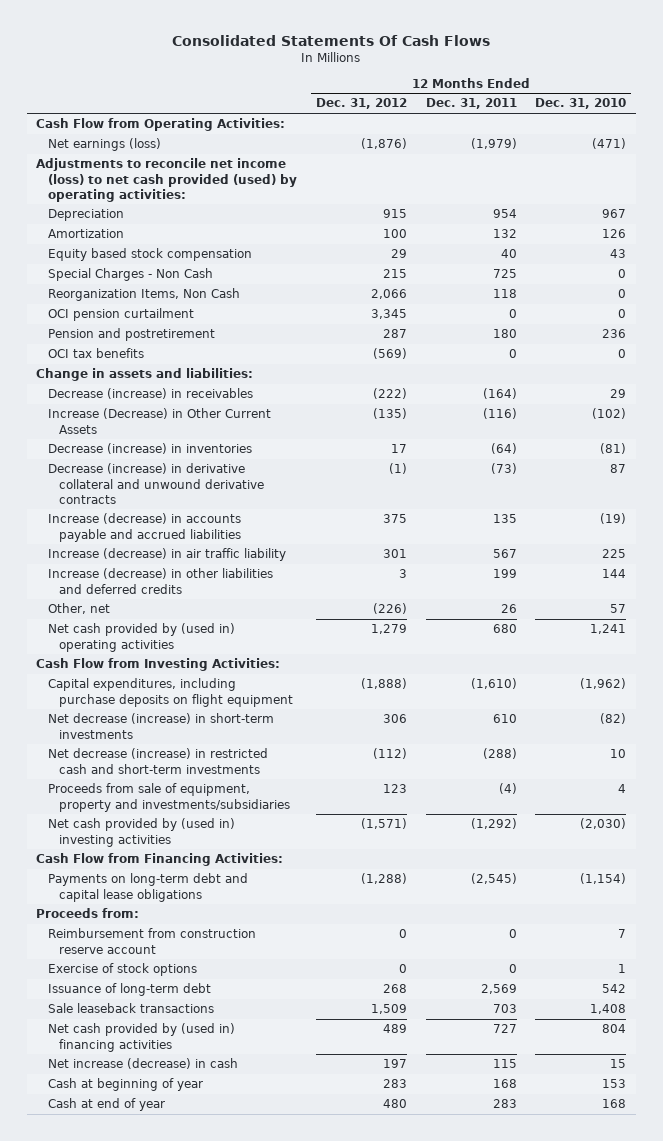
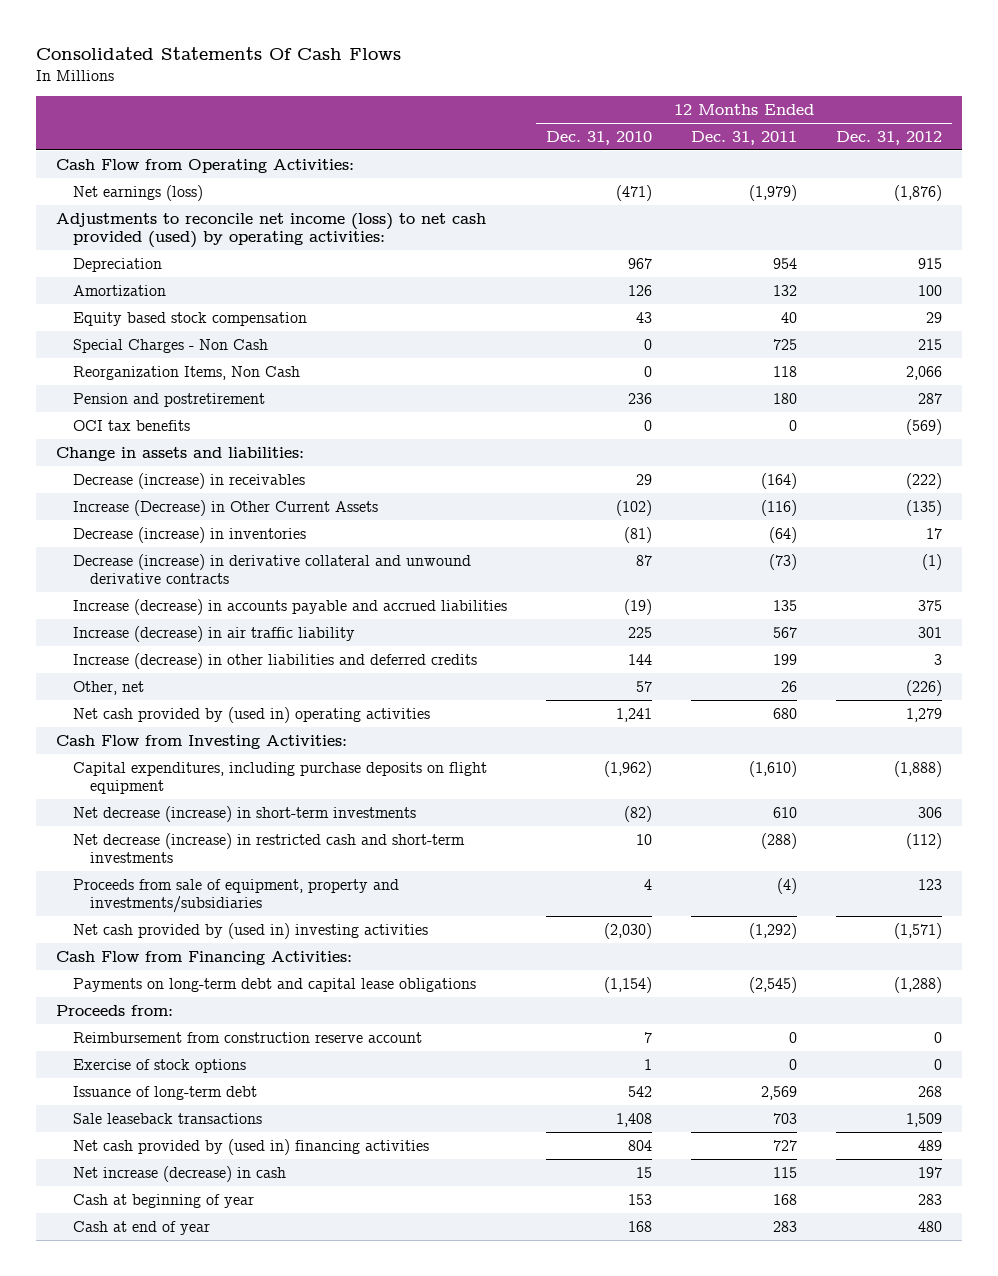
[47,308,194,322] OCI pension curtailment -> none

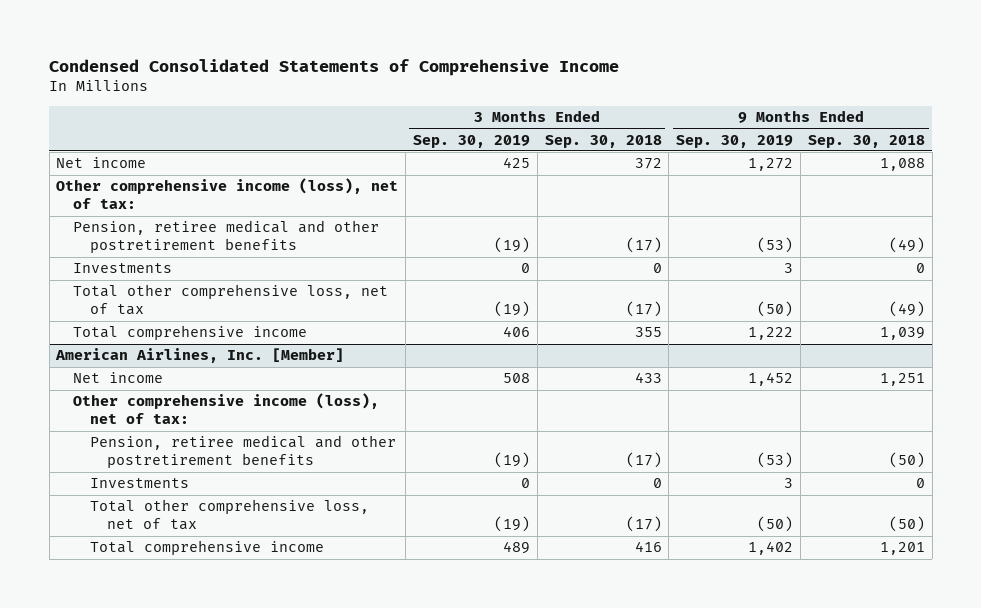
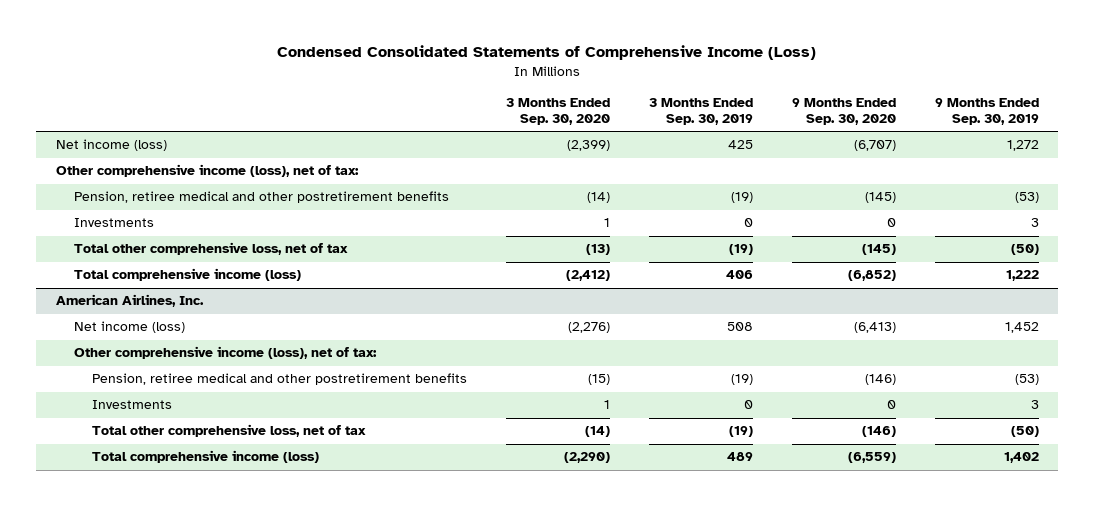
[49,58,620,76] Condensed Consolidated Statements of Comprehensive Income -> [277,45,817,61] Condensed Consolidated Statements of Comprehensive Income (Loss)
[544,134,662,148] Sep. 30, 2018 -> none
[807,134,925,148] Sep. 30, 2018 -> none
none -> [505,97,610,126] 3 Months Ended Sep. 30, 2020
none -> [791,97,896,126] 9 Months Ended Sep. 30, 2020
[56,157,147,169] Net income -> [55,139,167,152] Net income (loss)
[73,325,308,341] Total comprehensive income -> [73,268,301,282] Total comprehensive income (loss)
[55,348,345,364] American Airlines, Inc. [Member] -> [55,294,204,308] American Airlines, Inc.
[73,372,164,384] Net income -> [73,321,185,334] Net income (loss)
[90,540,325,556] Total comprehensive income -> [91,450,319,464] Total comprehensive income (loss)

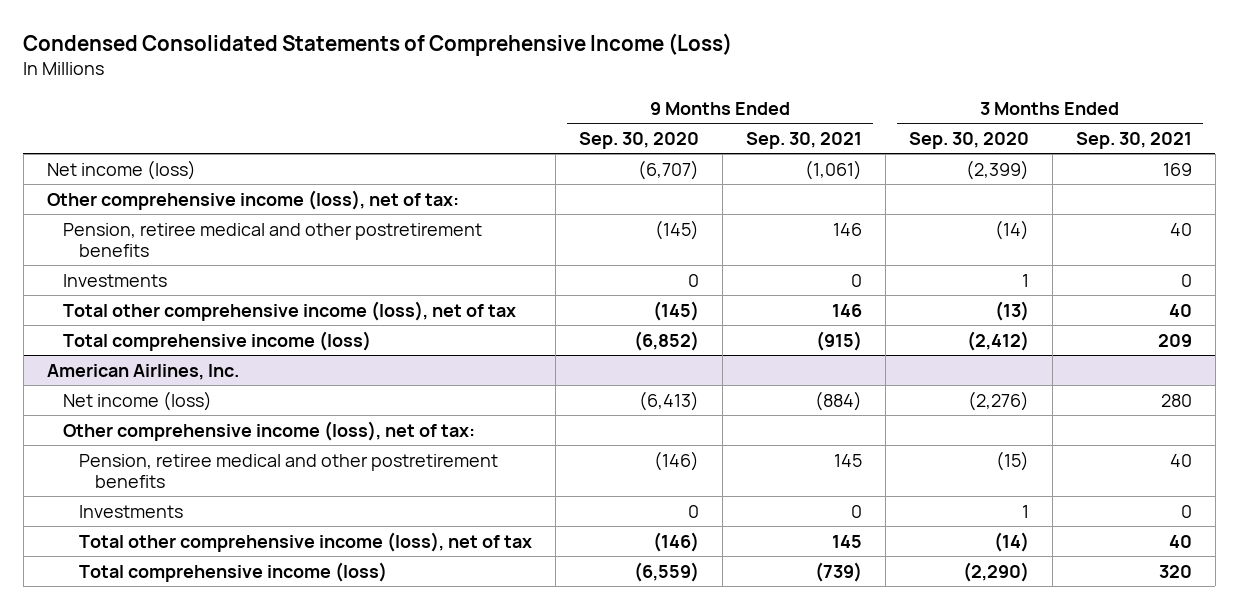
[648,97,753,126] 3 Months Ended Sep. 30, 2019 -> none
[934,97,1039,126] 9 Months Ended Sep. 30, 2019 -> none
none -> [745,131,862,149] Sep. 30, 2021
none -> [1075,131,1192,149] Sep. 30, 2021
[73,242,348,256] Total other comprehensive loss, net of tax -> [62,300,516,321] Total other comprehensive income (loss), net of tax
[91,424,366,438] Total other comprehensive loss, net of tax -> [78,531,532,552] Total other comprehensive income (loss), net of tax

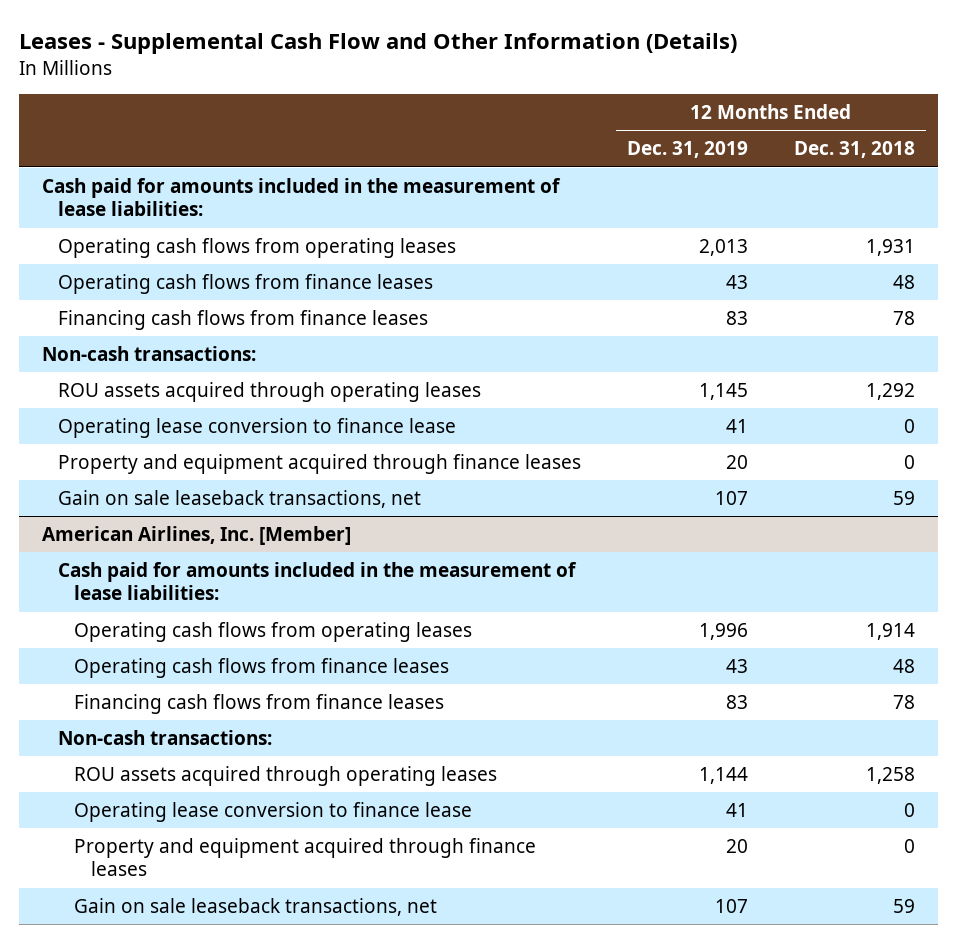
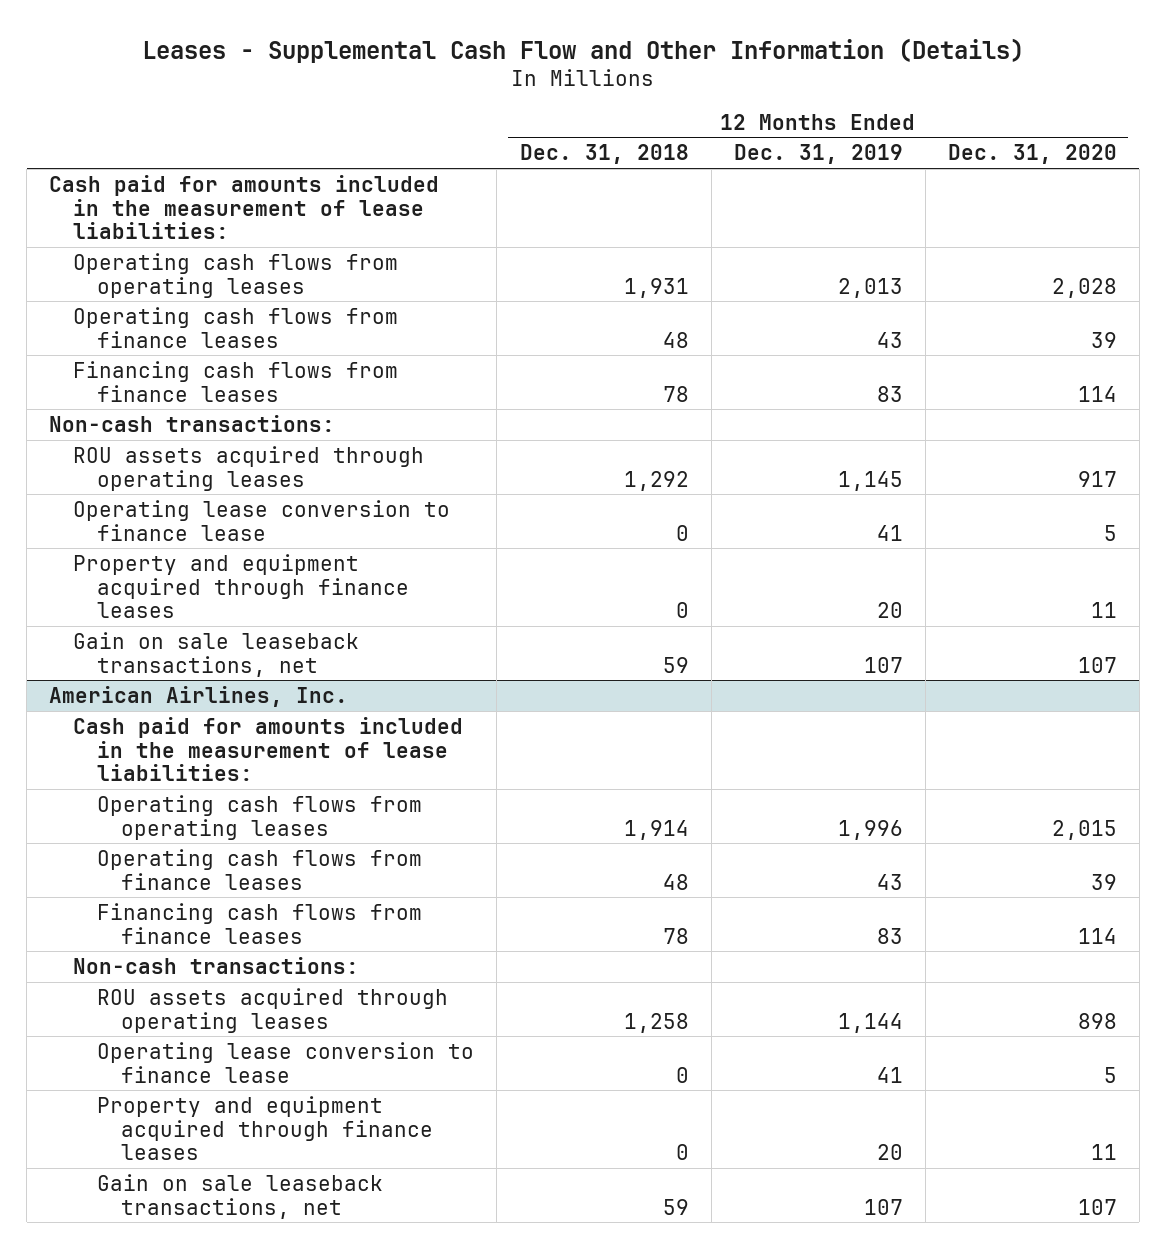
none -> [947,144,1117,165] Dec. 31, 2020
[42,526,352,546] American Airlines, Inc. [Member] -> [49,685,349,707] American Airlines, Inc.

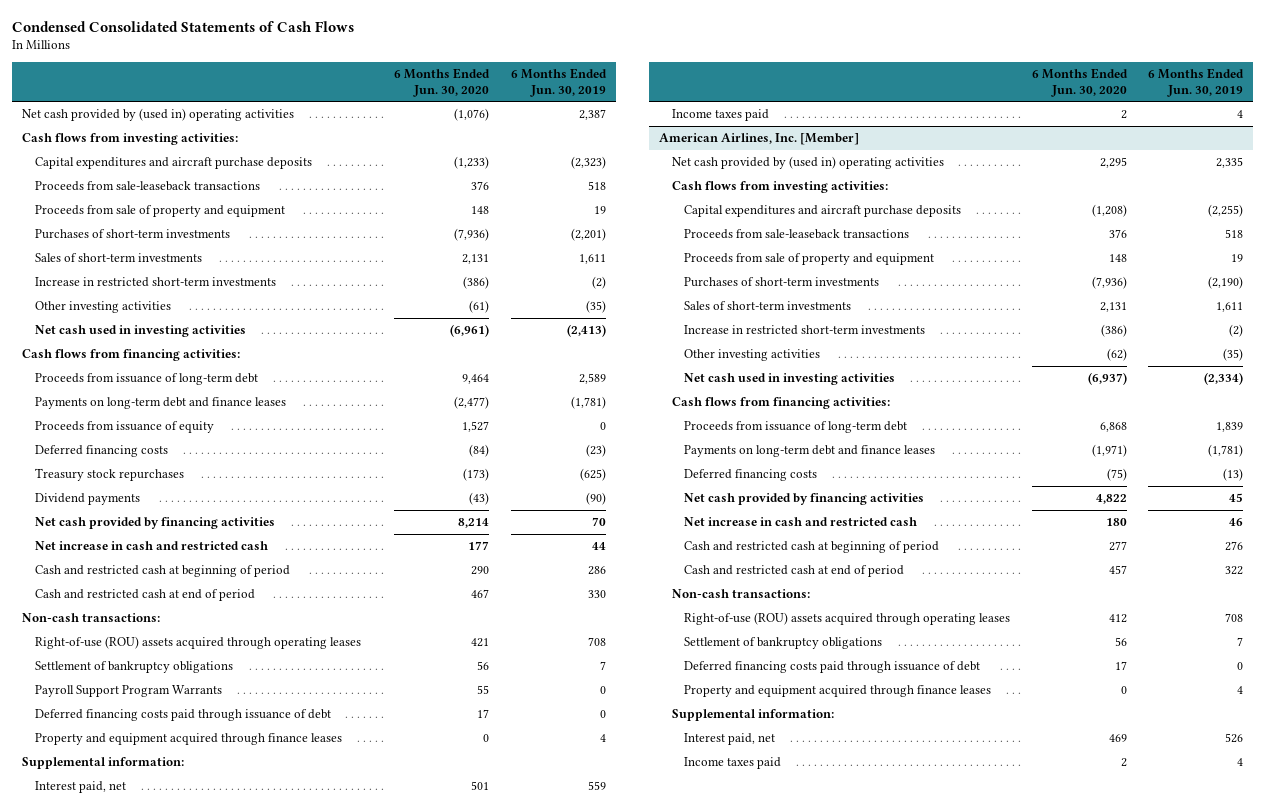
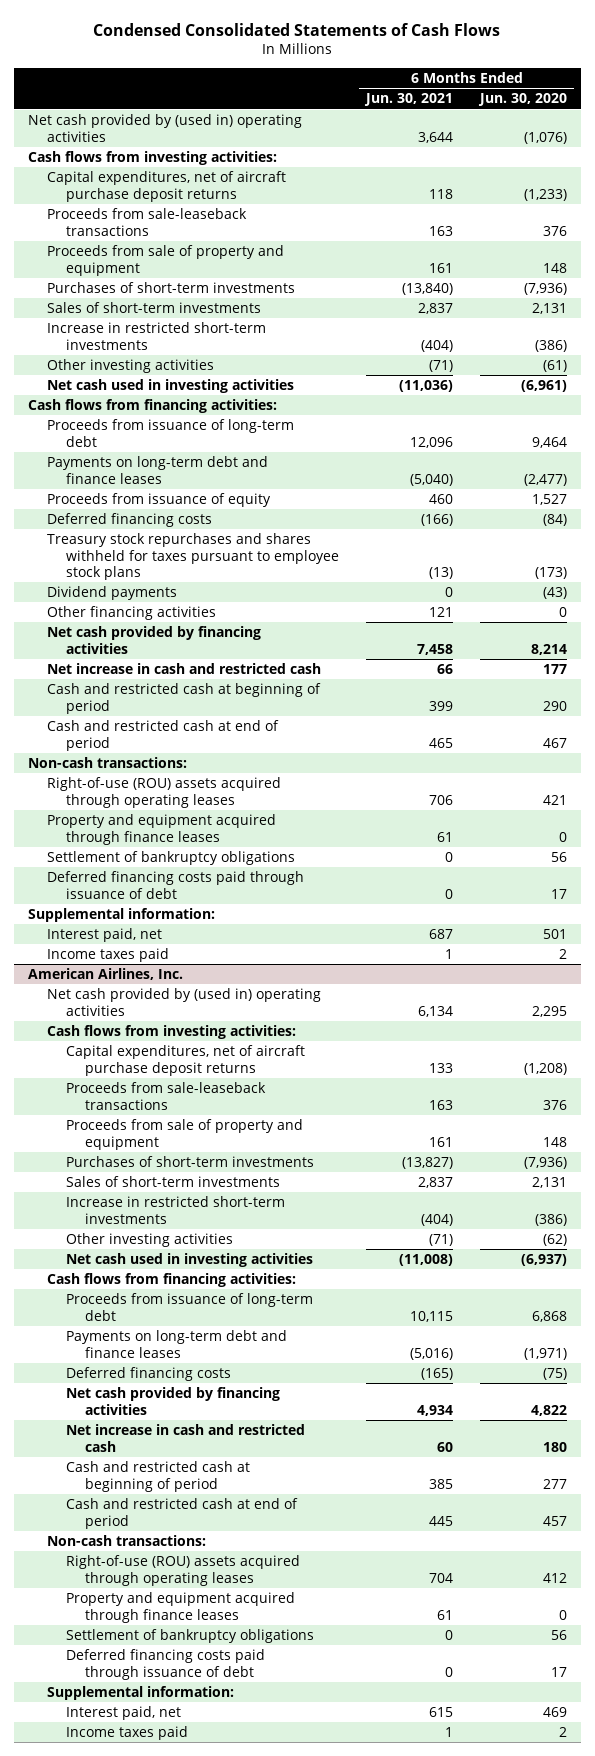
[510,68,607,97] 6 Months Ended Jun. 30, 2019 -> none
none -> [364,93,454,107] Jun. 30, 2021
[34,156,312,169] Capital expenditures and aircraft purchase deposits -> [46,171,286,202] Capital expenditures, net of aircraft purchase deposit returns
[34,467,184,481] Treasury stock repurchases -> [46,533,340,581] Treasury stock repurchases and shares withheld for taxes pursuant to employee stock plans
none -> [46,606,216,621] Other financing activities
[34,732,342,745] Property and equipment acquired through finance leases -> [46,814,276,845] Property and equipment acquired through finance leases
[34,684,222,697] Payroll Support Program Warrants -> none
[659,132,860,145] American Airlines, Inc. [Member] -> [27,968,183,981] American Airlines, Inc.
[684,204,962,217] Capital expenditures and aircraft purchase deposits -> [66,1045,306,1076] Capital expenditures, net of aircraft purchase deposit returns
none -> [66,1592,296,1623] Property and equipment acquired through finance leases
[684,684,992,697] Property and equipment acquired through finance leases -> none

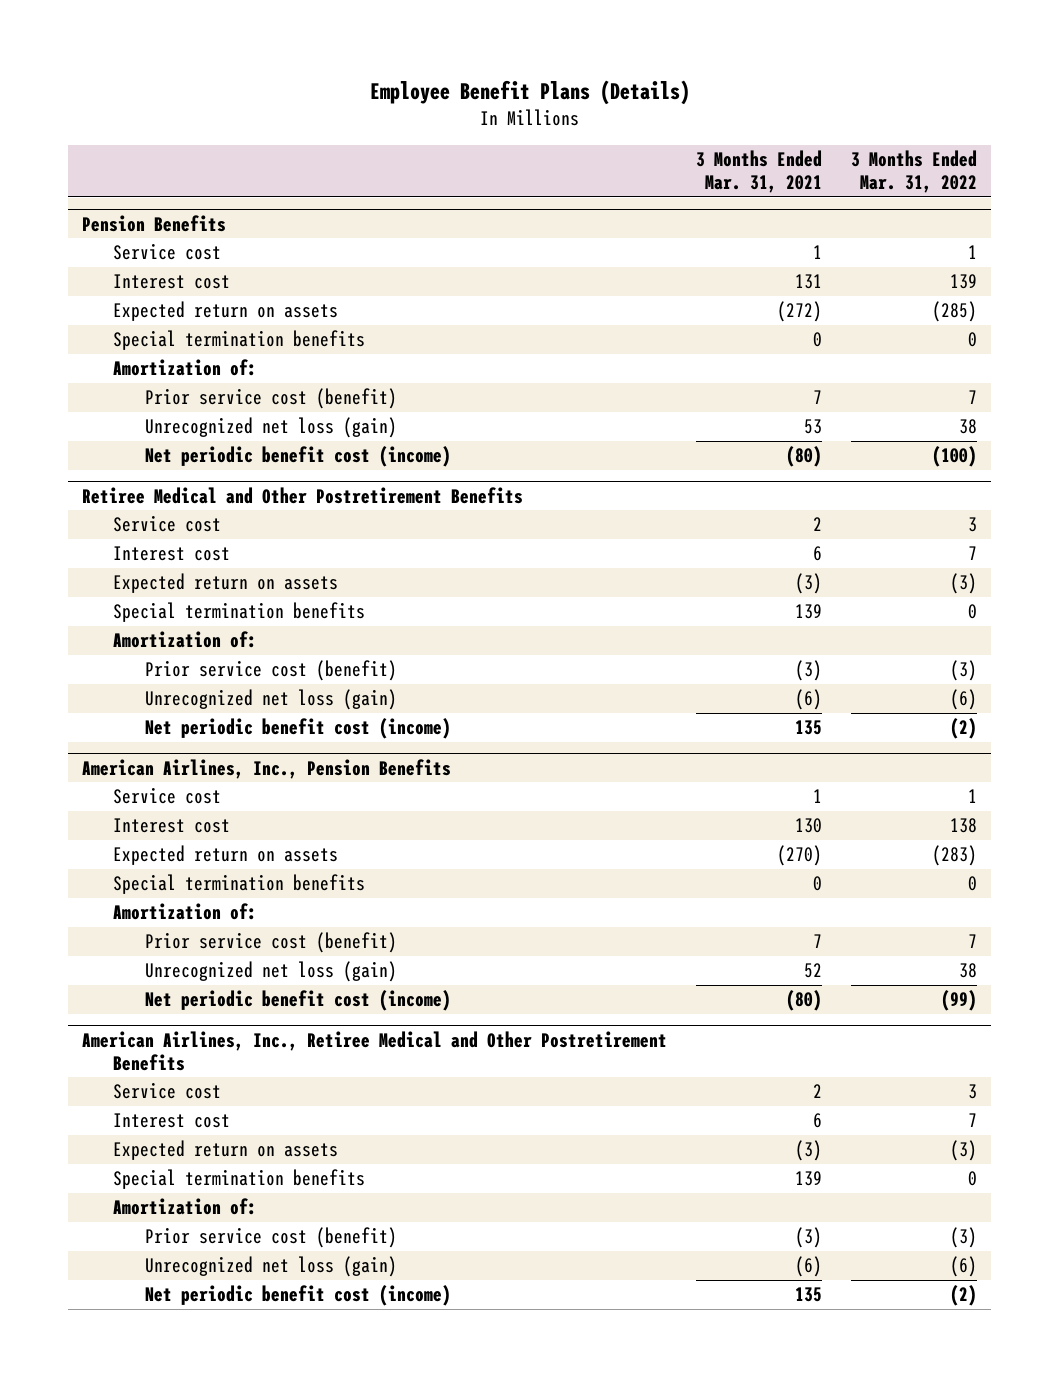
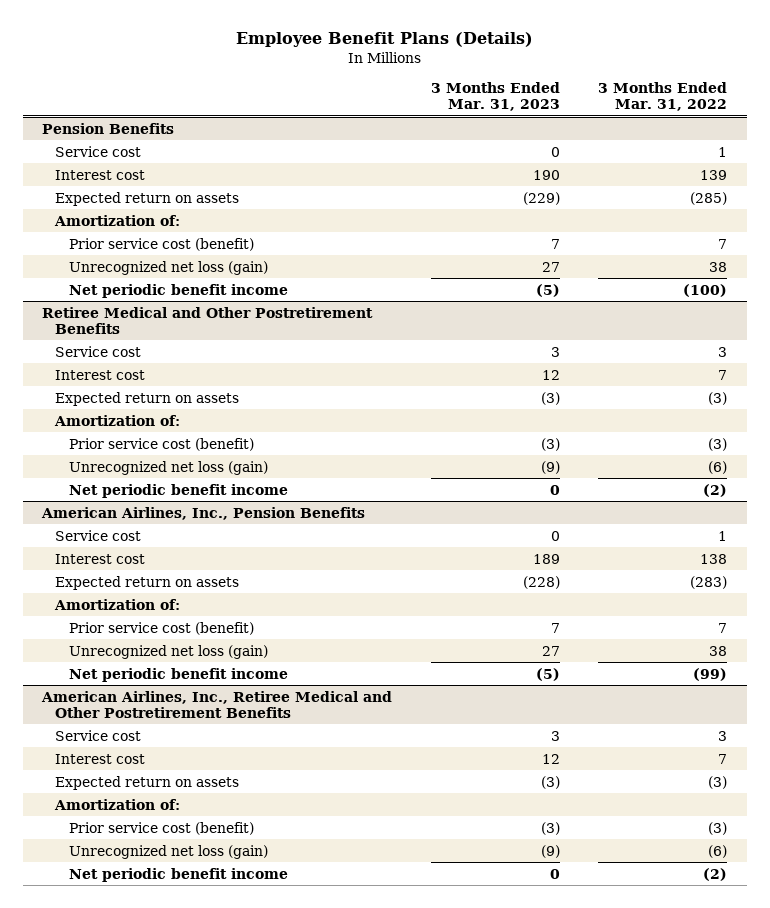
[696,150,823,194] 3 Months Ended Mar. 31, 2021 -> none
none -> [430,82,560,111] 3 Months Ended Mar. 31, 2023
[113,330,366,351] Special termination benefits -> none
[144,446,451,468] Net periodic benefit cost (income) -> [68,283,288,298] Net periodic benefit income
[113,602,366,623] Special termination benefits -> none
[144,718,451,740] Net periodic benefit cost (income) -> [68,483,288,498] Net periodic benefit income
[113,874,366,895] Special termination benefits -> none
[144,990,451,1012] Net periodic benefit cost (income) -> [68,667,288,682] Net periodic benefit income
[113,1169,366,1190] Special termination benefits -> none
[144,1285,451,1307] Net periodic benefit cost (income) -> [68,867,288,882] Net periodic benefit income

